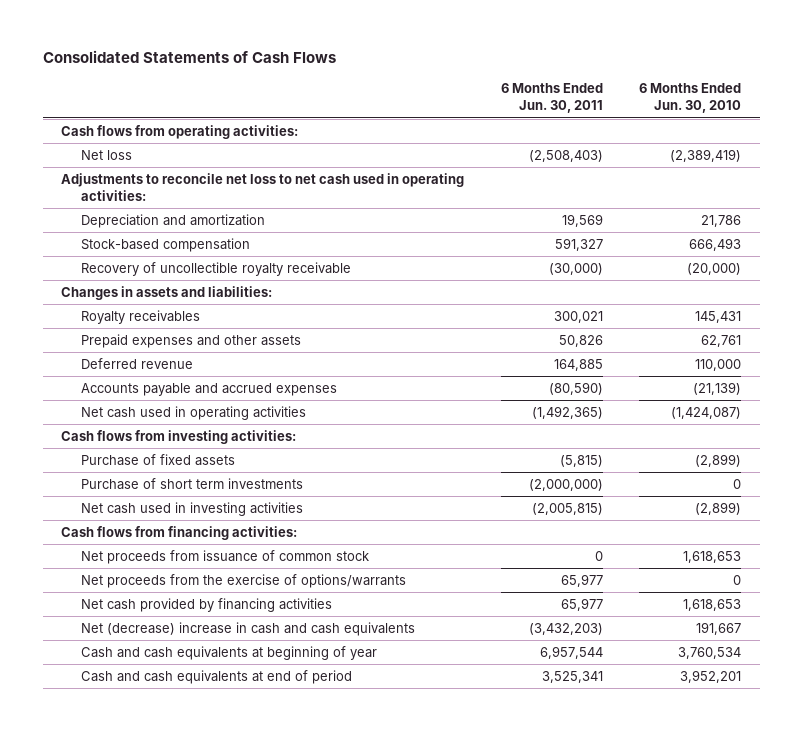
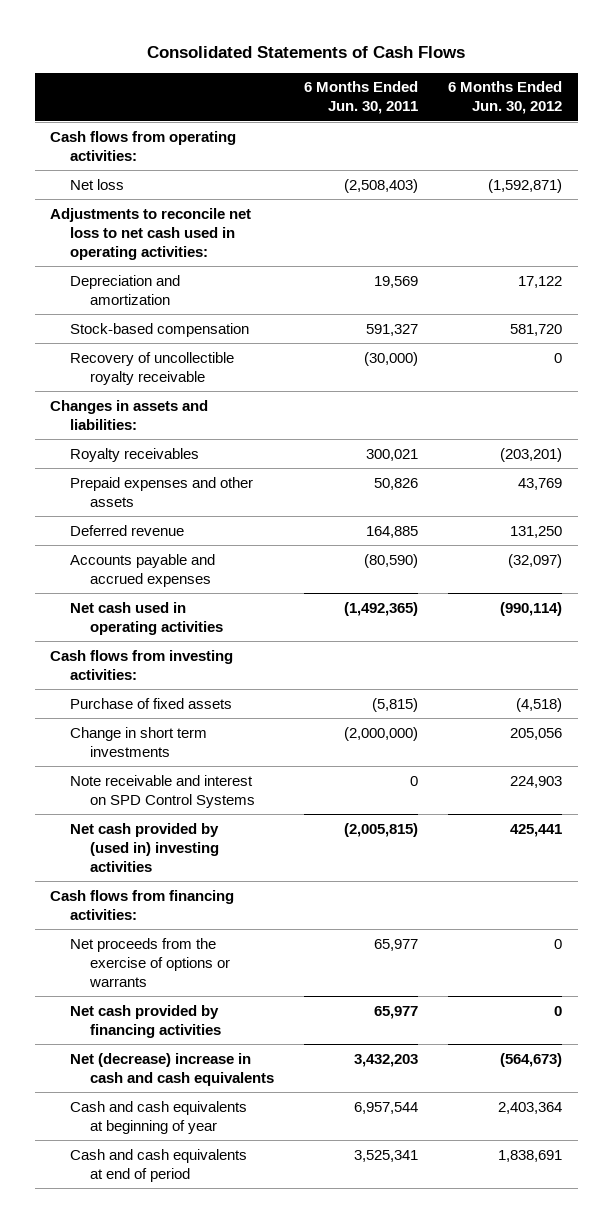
[639,83,742,114] 6 Months Ended Jun. 30, 2010 -> none
none -> [448,81,563,115] 6 Months Ended Jun. 30, 2012
[80,477,303,490] Purchase of short term investments -> none
none -> [69,726,207,757] Change in short term investments
none -> [69,774,255,808] Note receivable and interest on SPD Control Systems
[80,501,303,516] Net cash used in investing activities -> [69,822,219,872] Net cash provided by (used in) investing activities
[80,549,369,564] Net proceeds from issuance of common stock -> none
[80,573,406,588] Net proceeds from the exercise of options/warrants -> [69,937,230,987] Net proceeds from the exercise of options or warrants
[528,622,603,635] (3,432,203) -> [353,1053,418,1067] 3,432,203

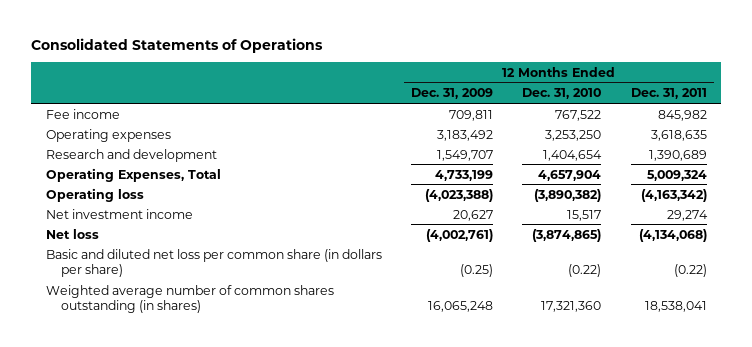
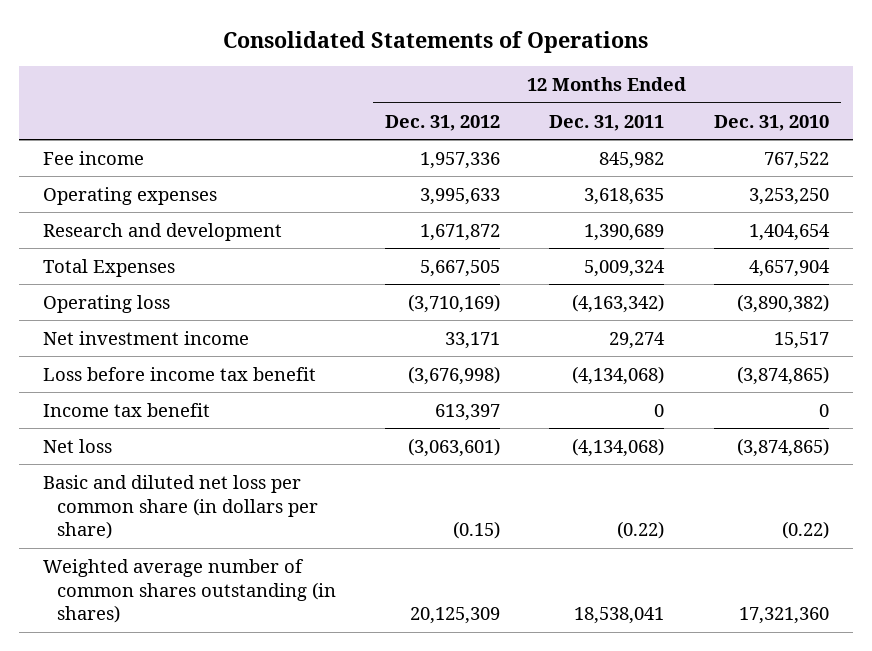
[410,88,493,100] Dec. 31, 2009 -> none
none -> [385,114,501,131] Dec. 31, 2012
[45,167,221,182] Operating Expenses, Total -> [43,258,176,277] Total Expenses
none -> [43,366,317,381] Loss before income tax benefit
none -> [43,402,211,417] Income tax benefit

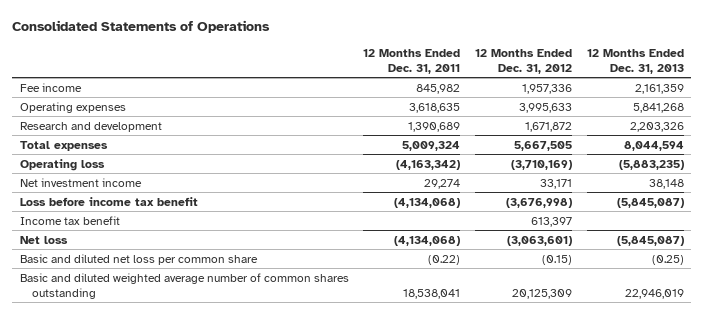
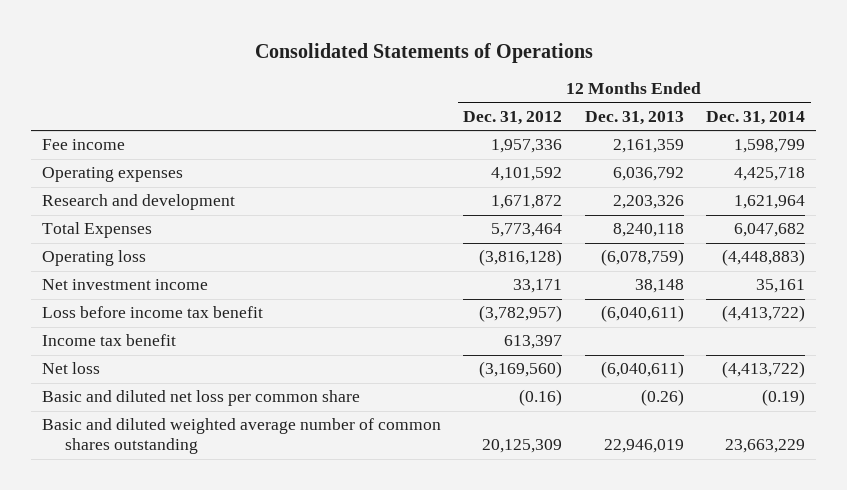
[363,48,461,75] 12 Months Ended Dec. 31, 2011 -> none
none -> [706,111,806,126] Dec. 31, 2014
[519,102,573,113] 3,995,633 -> [491,167,563,182] 4,101,592
[632,102,684,113] 5,841,268 -> [612,167,684,182] 6,036,792
[19,140,108,151] Total expenses -> [41,222,152,239] Total Expenses
[514,140,573,151] 5,667,505 -> [491,223,563,238] 5,773,464
[623,140,684,151] 8,044,594 -> [612,223,684,238] 8,240,118
[511,159,573,170] (3,710,169) -> [479,249,563,267] (3,816,128)
[618,159,684,170] (5,883,235) -> [600,249,684,267] (6,078,759)
[506,197,573,208] (3,676,998) -> [479,305,563,323] (3,782,957)
[616,197,684,208] (5,845,087) -> [600,305,684,323] (6,040,611)
[507,235,573,246] (3,063,601) -> [479,361,563,379] (3,169,560)
[616,235,684,246] (5,845,087) -> [600,361,684,379] (6,040,611)
[542,254,573,265] (0.15) -> [519,389,563,407] (0.16)
[651,254,684,265] (0.25) -> [640,389,684,407] (0.26)

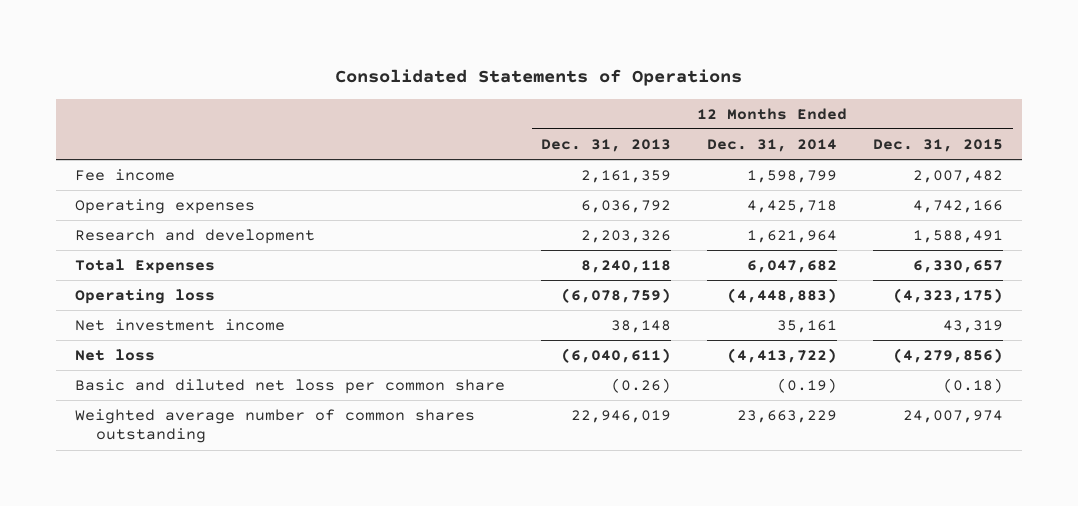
[463,111,563,126] Dec. 31, 2012 -> none
none -> [873,138,1004,152] Dec. 31, 2015
[41,306,263,319] Loss before income tax benefit -> none
[41,334,176,347] Income tax benefit -> none
[41,418,441,455] Basic and diluted weighted average number of common shares outstanding -> [74,409,475,444] Weighted average number of common shares outstanding

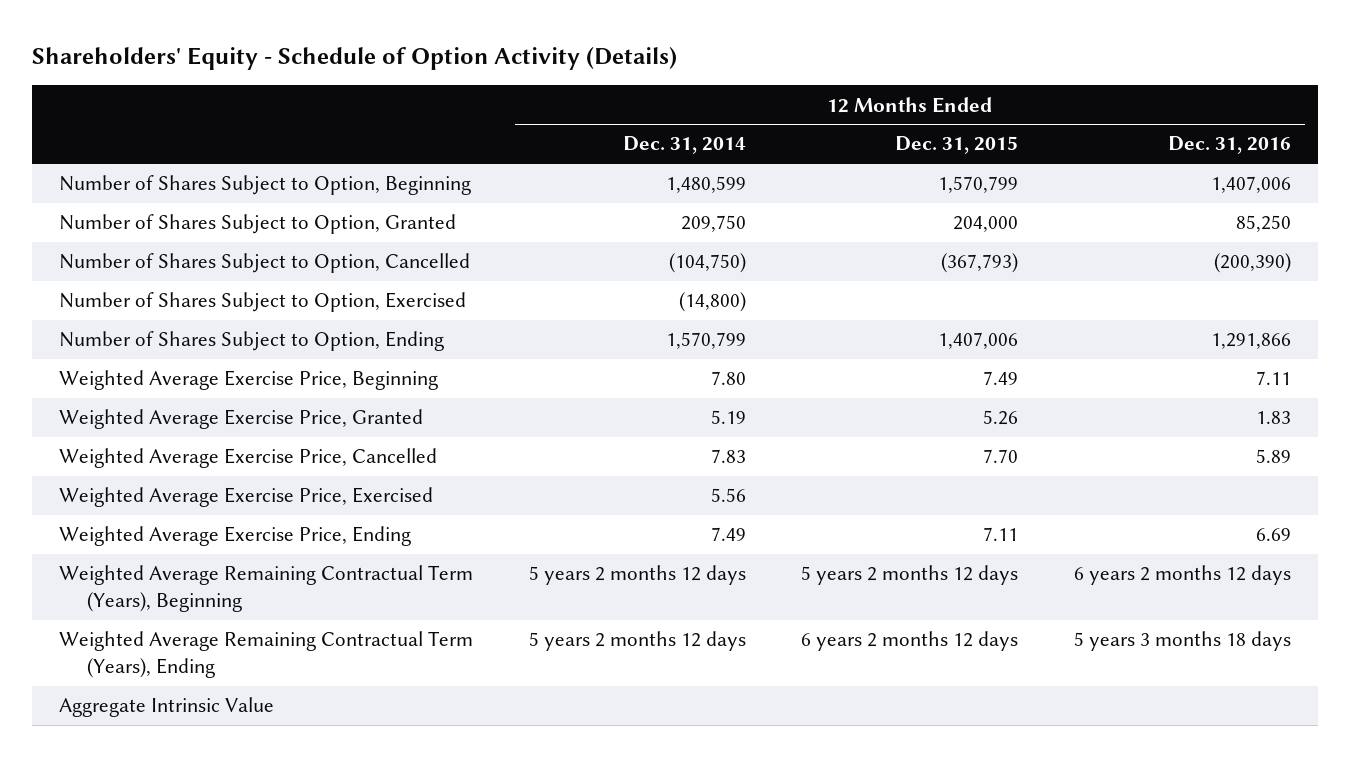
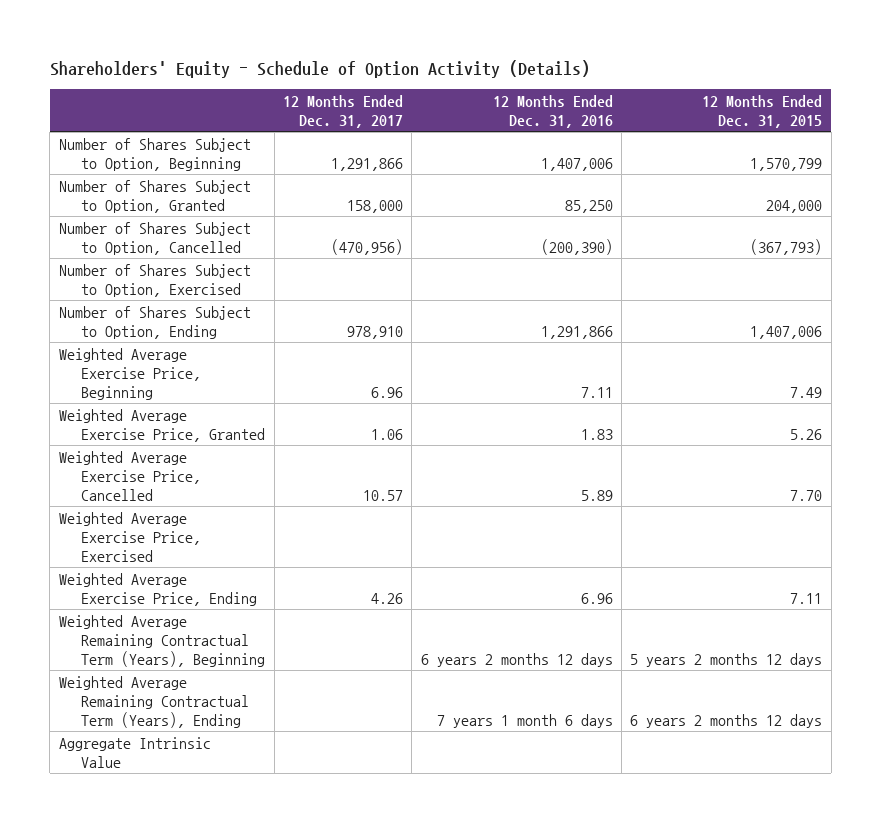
[622,136,746,155] Dec. 31, 2014 -> none
none -> [283,94,404,128] 12 Months Ended Dec. 31, 2017
[1255,528,1291,542] 6.69 -> [580,592,613,604] 6.96
[1073,631,1291,652] 5 years 3 months 18 days -> [436,713,613,728] 7 years 1 month 6 days

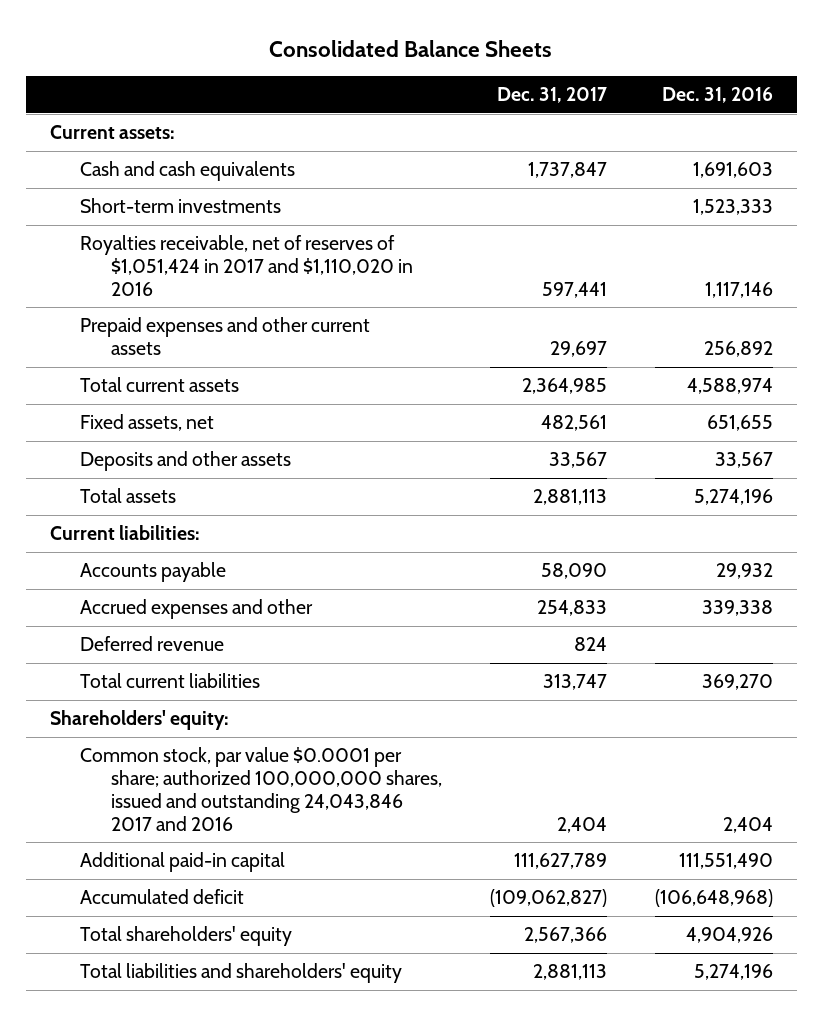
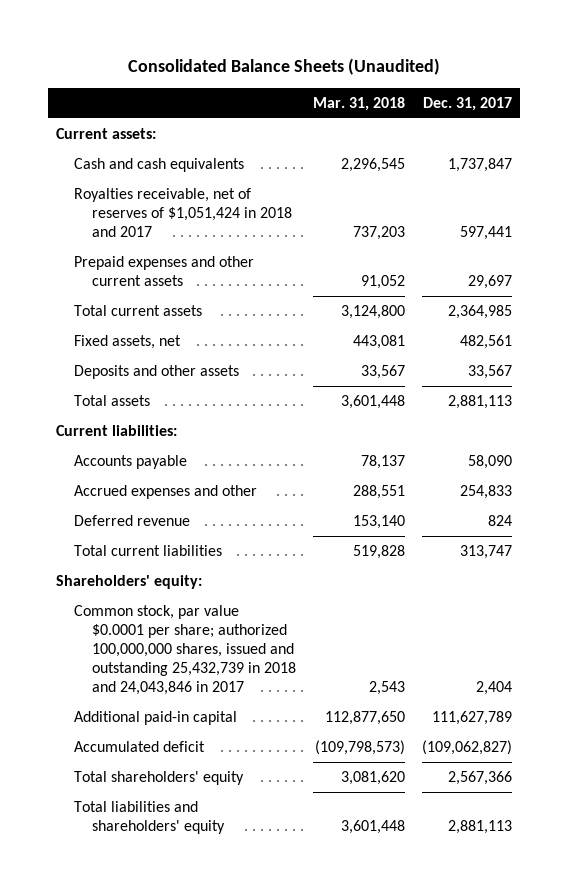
[269,39,553,57] Consolidated Balance Sheets -> [128,58,441,76] Consolidated Balance Sheets (Unaudited)
[661,87,773,104] Dec. 31, 2016 -> none
none -> [312,96,405,111] Mar. 31, 2018
[80,198,282,214] Short-term investments -> none
[80,235,413,296] Royalties receivable, net of reserves of $1,051,424 in 2017 and $1,110,020 in 2016 -> [74,187,292,237] Royalties receivable, net of reserves of $1,051,424 in 2018 and 2017
[80,747,442,831] Common stock, par value $0.0001 per share; authorized 100,000,000 shares, issued and outstanding 24,043,846 2017 and 2016 -> [74,604,296,696] Common stock, par value $0.0001 per share; authorized 100,000,000 shares, issued and outstanding 25,432,739 in 2018 and 24,043,846 in 2017

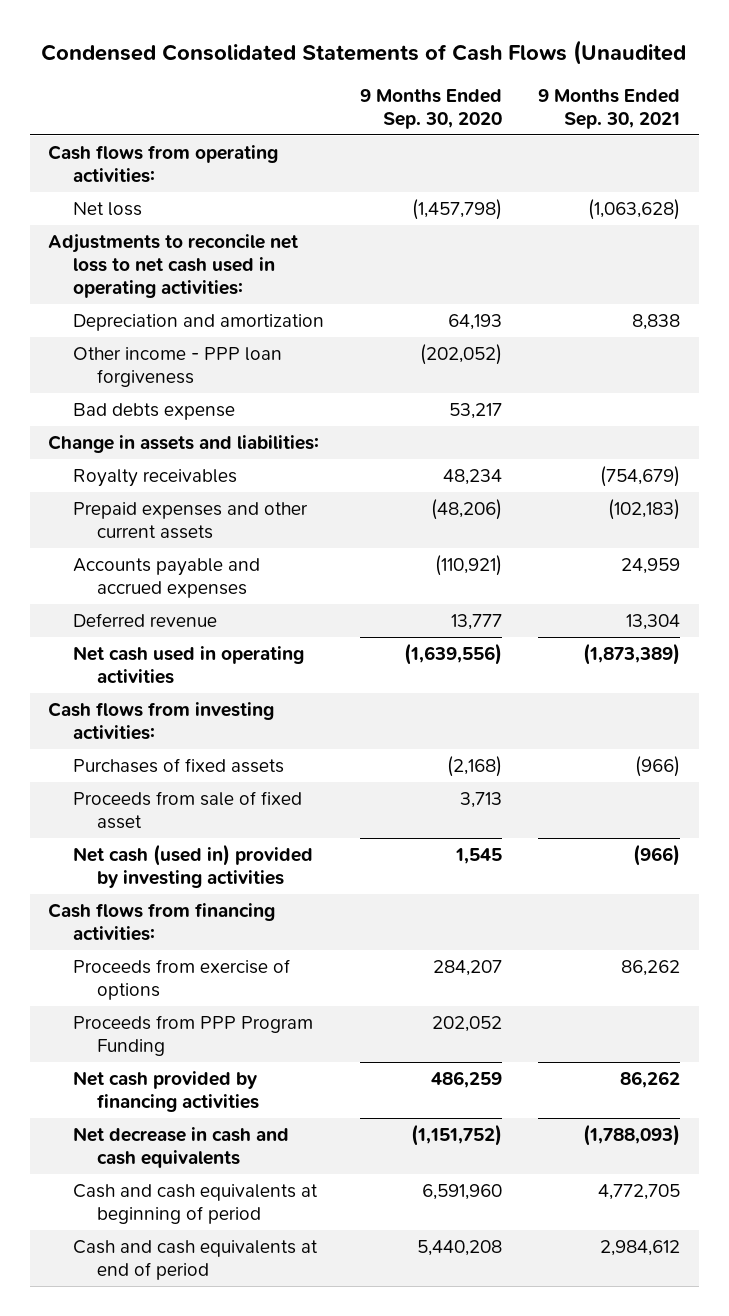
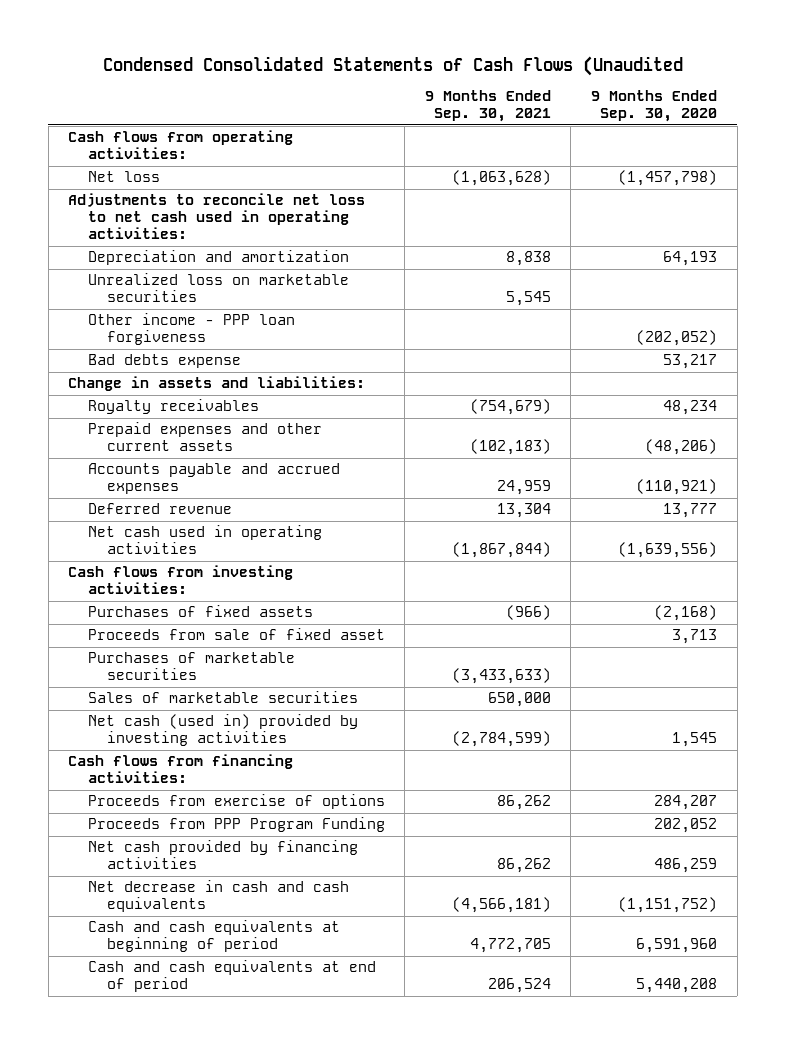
none -> [87,273,349,303] Unrealized loss on marketable securities
[583,643,681,666] (1,873,389) -> [451,542,551,559] (1,867,844)
none -> [87,652,295,681] Purchases of marketable securities
none -> [87,691,358,704] Sales of marketable securities
[633,844,681,867] (966) -> [451,731,551,748] (2,784,599)
[583,1124,681,1147] (1,788,093) -> [451,897,551,914] (4,566,181)
[600,1240,681,1257] 2,984,612 -> [487,978,551,994] 206,524

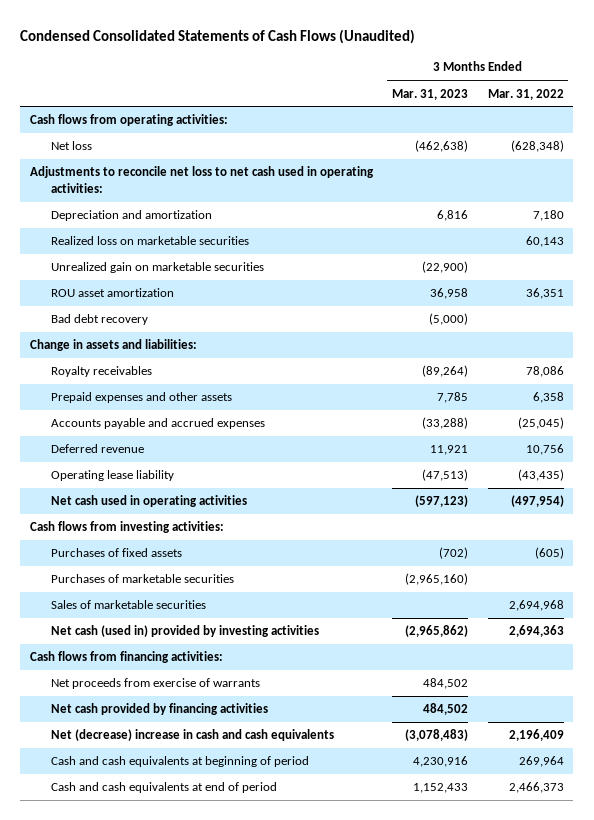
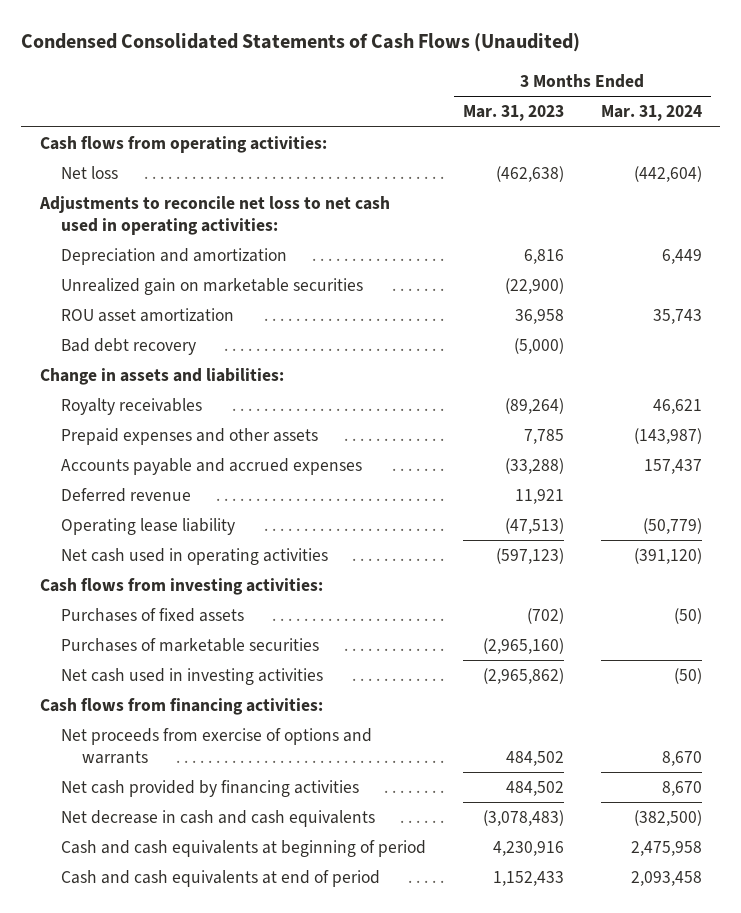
[487,88,564,100] Mar. 31, 2022 -> none
none -> [600,105,702,122] Mar. 31, 2024
[50,236,249,246] Realized loss on marketable securities -> none
[50,600,206,610] Sales of marketable securities -> none
[50,625,319,638] Net cash (used in) provided by investing activities -> [60,667,323,685] Net cash used in investing activities
[50,678,260,690] Net proceeds from exercise of warrants -> [60,727,372,765] Net proceeds from exercise of options and warrants
[50,729,334,742] Net (decrease) increase in cash and cash equivalents -> [60,809,375,827] Net decrease in cash and cash equivalents

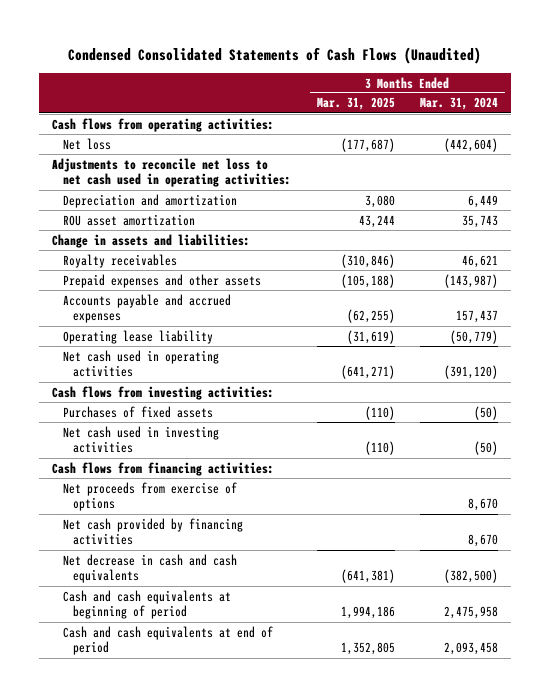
[462,105,564,122] Mar. 31, 2023 -> none
none -> [316,97,395,111] Mar. 31, 2025
[60,277,363,295] Unrealized gain on marketable securities -> none
[60,337,196,355] Bad debt recovery -> none
[60,487,191,502] Deferred revenue -> none
[60,637,319,652] Purchases of marketable securities -> none
[60,727,372,765] Net proceeds from exercise of options and warrants -> [62,481,237,512] Net proceeds from exercise of options

